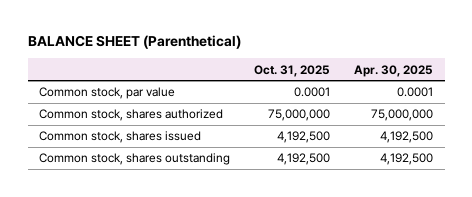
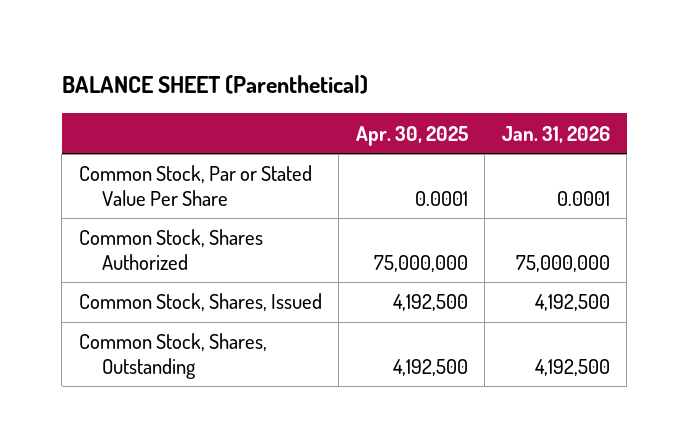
[254,64,331,77] Oct. 31, 2025 -> none
none -> [501,125,610,143] Jan. 31, 2026
[39,87,176,100] Common stock, par value -> [78,165,312,206] Common Stock, Par or Stated Value Per Share
[39,109,224,122] Common stock, shares authorized -> [78,229,263,270] Common Stock, Shares Authorized
[39,131,202,144] Common stock, shares issued -> [78,293,322,312] Common Stock, Shares, Issued
[39,153,231,166] Common stock, shares outstanding -> [78,333,267,379] Common Stock, Shares, Outstanding

